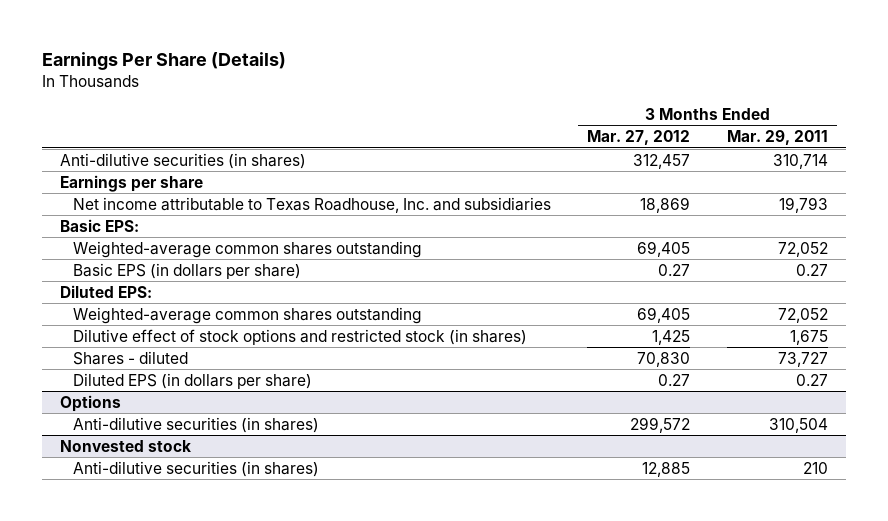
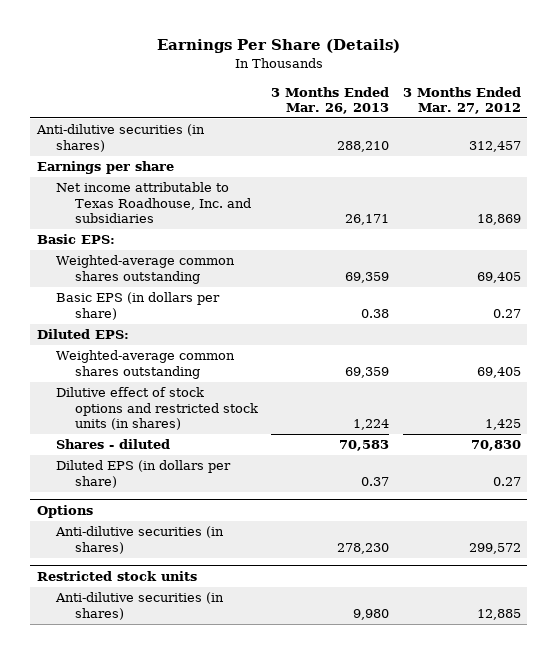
[726,130,828,146] Mar. 29, 2011 -> none
none -> [271,86,390,114] 3 Months Ended Mar. 26, 2013
[72,328,527,345] Dilutive effect of stock options and restricted stock (in shares) -> [55,387,258,431] Dilutive effect of stock options and restricted stock units (in shares)
[59,439,191,452] Nonvested stock -> none
none -> [36,571,197,582] Restricted stock units

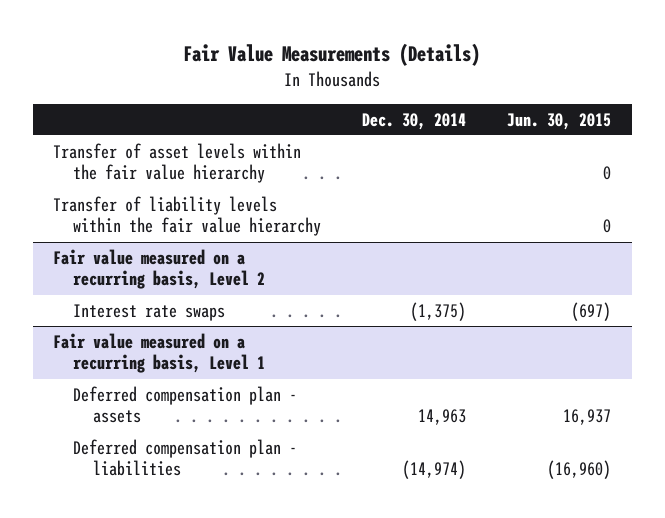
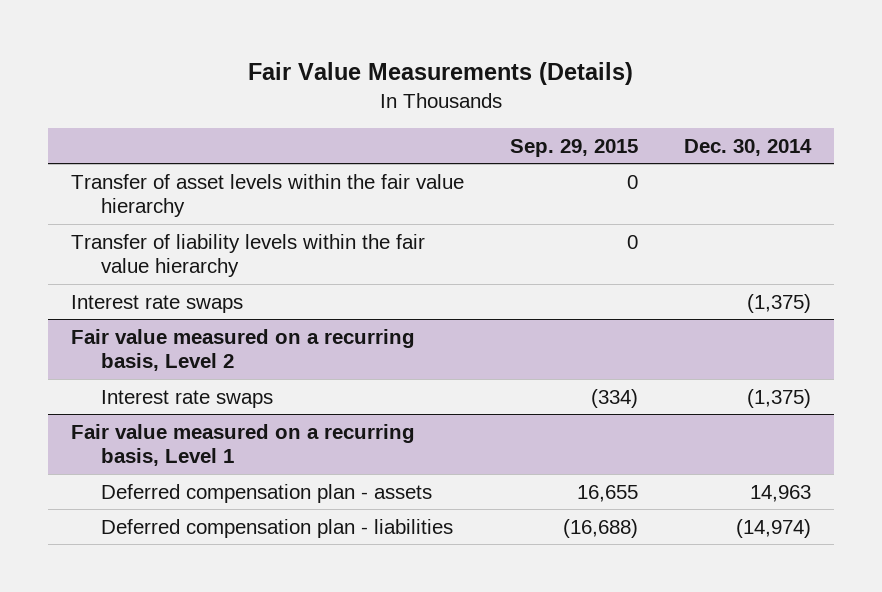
[507,112,612,130] Jun. 30, 2015 -> none
none -> [510,138,639,157] Sep. 29, 2015
none -> [71,294,244,313] Interest rate swaps

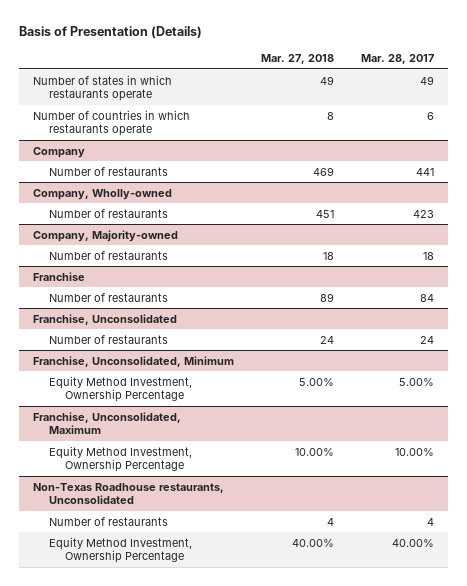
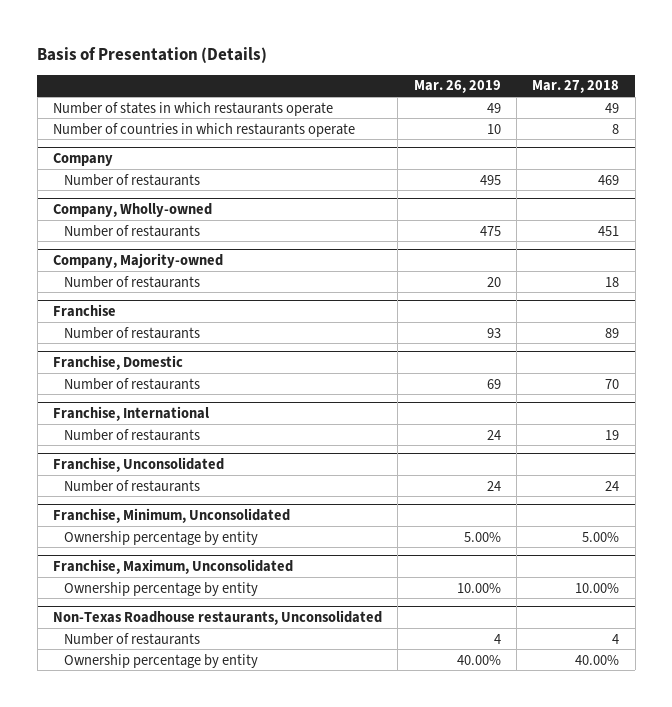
[361,53,435,64] Mar. 28, 2017 -> none
none -> [413,80,501,94] Mar. 26, 2019
none -> [52,355,183,371] Franchise, Domestic
none -> [63,377,200,390] Number of restaurants
none -> [52,406,209,422] Franchise, International
none -> [63,428,200,441] Number of restaurants
[32,355,234,367] Franchise, Unconsolidated, Minimum -> [52,508,290,524] Franchise, Minimum, Unconsolidated
[48,375,192,403] Equity Method Investment, Ownership Percentage -> [63,530,258,545] Ownership percentage by entity
[32,411,181,435] Franchise, Unconsolidated, Maximum -> [52,559,293,575] Franchise, Maximum, Unconsolidated
[48,445,192,473] Equity Method Investment, Ownership Percentage -> [63,581,258,596] Ownership percentage by entity
[48,536,192,564] Equity Method Investment, Ownership Percentage -> [63,653,258,668] Ownership percentage by entity

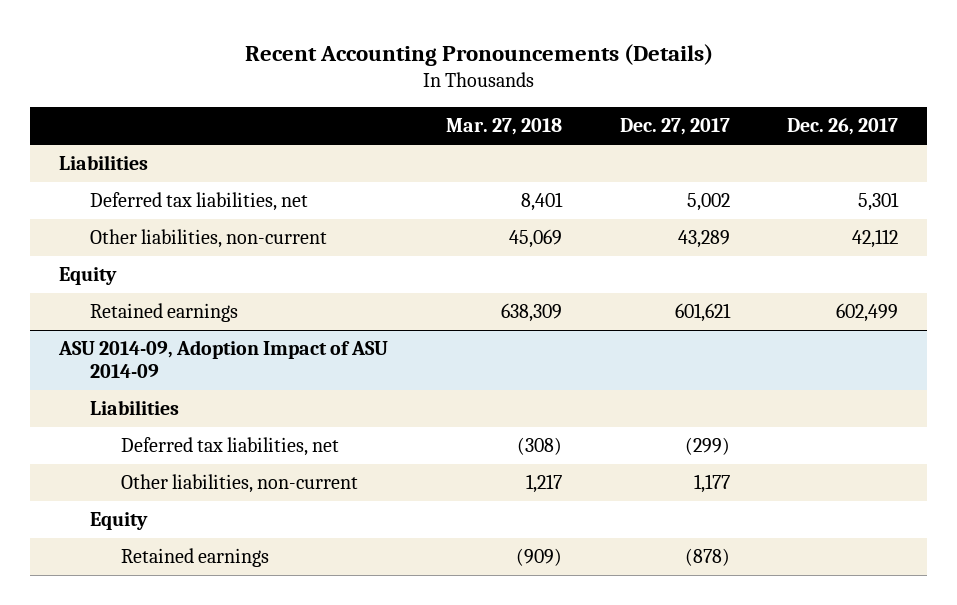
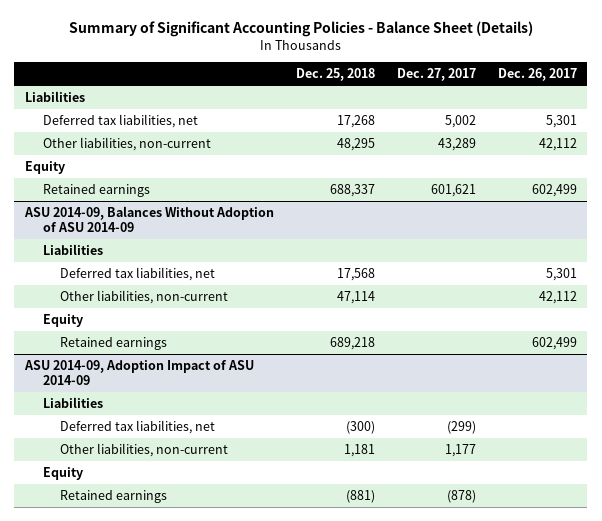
[244,43,713,66] Recent Accounting Pronouncements (Details) -> [68,21,533,38] Summary of Significant Accounting Policies - Balance Sheet (Details)
[445,118,562,136] Mar. 27, 2018 -> none
none -> [295,68,375,82] Dec. 25, 2018
none -> [24,206,275,232] ASU 2014-09, Balances Without Adoption of ASU 2014-09
none -> [42,244,103,256] Liabilities
none -> [60,267,216,282] Deferred tax liabilities, net
none -> [60,290,229,305] Other liabilities, non-current
none -> [42,314,83,328] Equity
none -> [60,337,168,351] Retained earnings

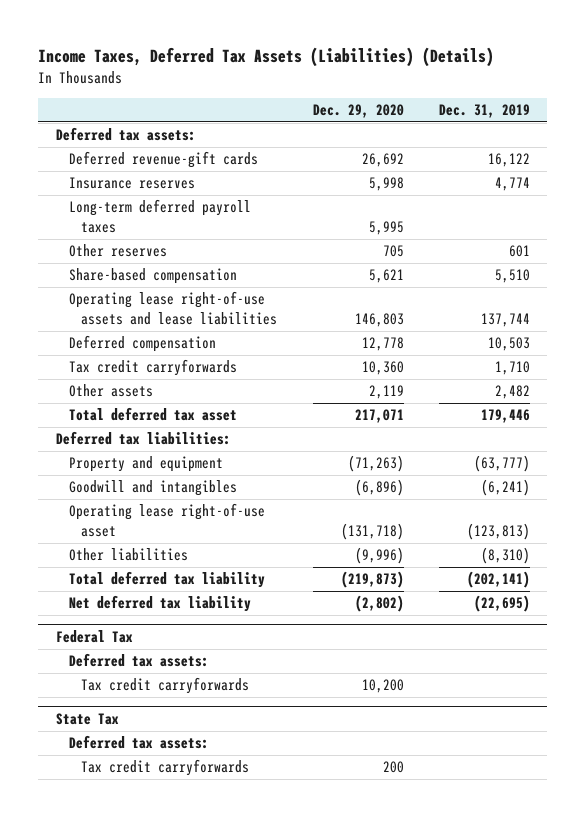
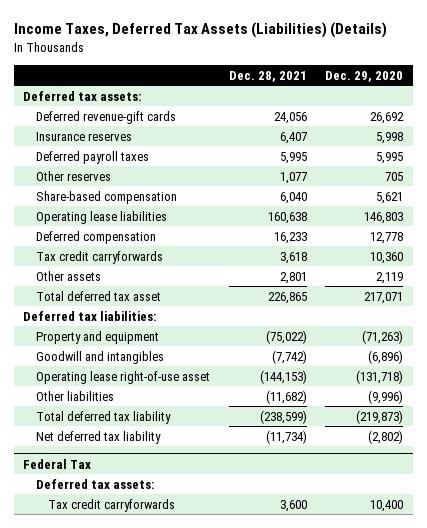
[438,104,530,119] Dec. 31, 2019 -> none
none -> [228,70,307,82] Dec. 28, 2021
[68,199,251,233] Long-term deferred payroll taxes -> [35,150,149,164] Deferred payroll taxes
[68,291,278,325] Operating lease right-of-use assets and lease liabilities -> [35,210,167,224] Operating lease liabilities
[55,713,119,726] State Tax -> none
[68,735,209,750] Deferred tax assets: -> none
[81,759,250,777] Tax credit carryforwards -> none
[361,679,404,694] 10,200 -> [370,499,404,512] 10,400

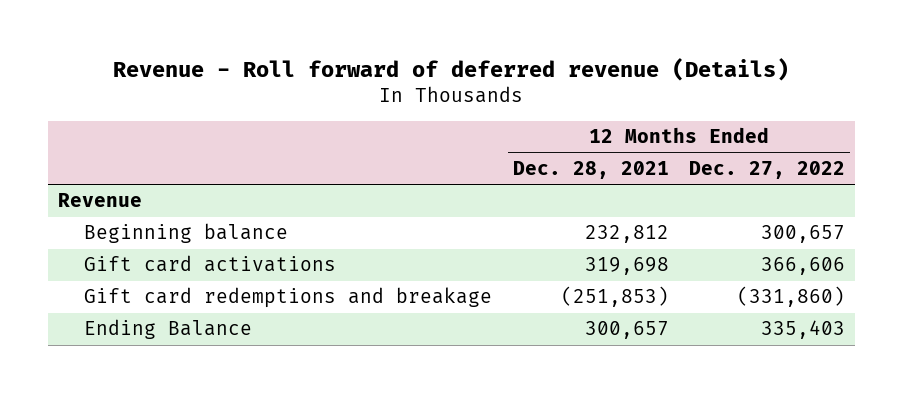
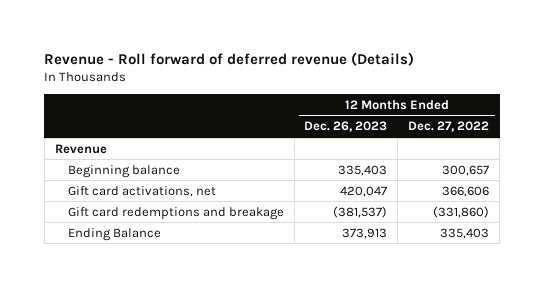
[512,161,669,180] Dec. 28, 2021 -> none
none -> [304,121,388,133] Dec. 26, 2023
[84,255,337,273] Gift card activations -> [67,185,216,197] Gift card activations, net

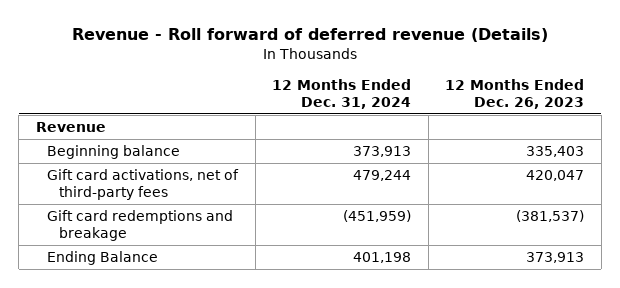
[408,121,490,133] Dec. 27, 2022 -> none
none -> [272,78,412,109] 12 Months Ended Dec. 31, 2024
[67,185,216,197] Gift card activations, net -> [47,168,240,201] Gift card activations, net of third-party fees

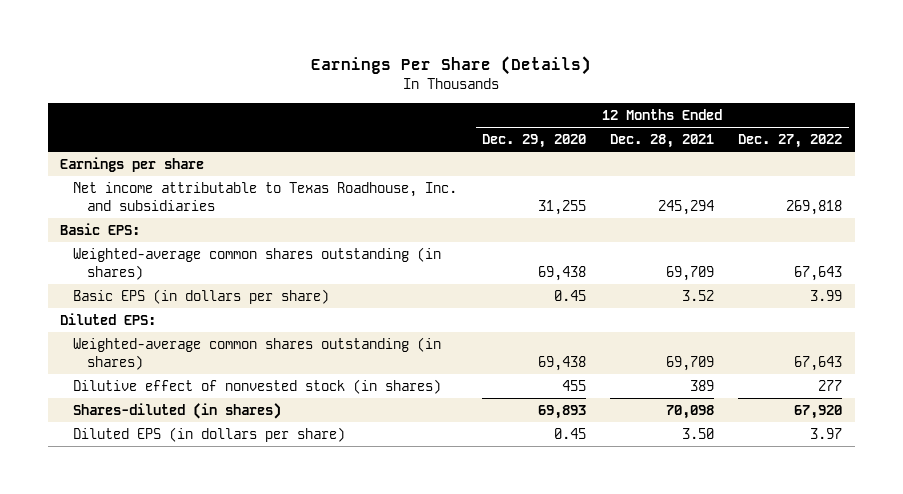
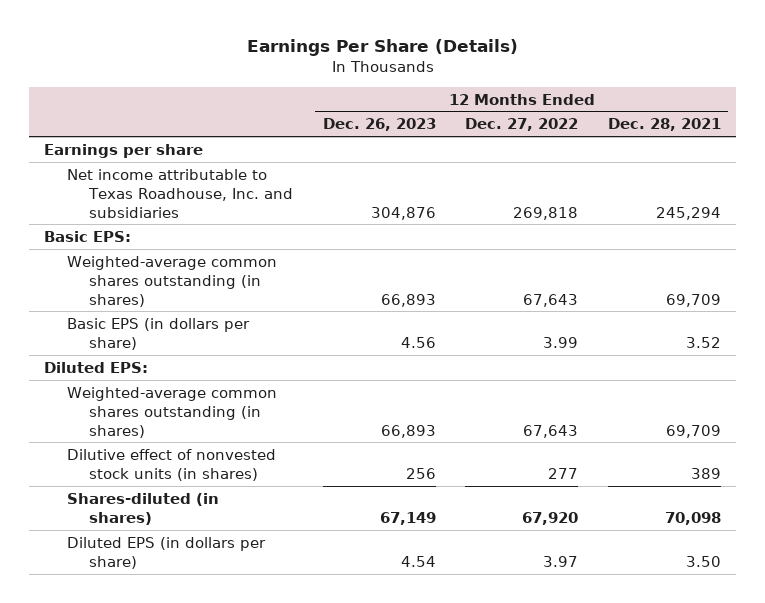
[481,134,586,149] Dec. 29, 2020 -> none
none -> [322,118,436,132] Dec. 26, 2023
[73,379,442,395] Dilutive effect of nonvested stock (in shares) -> [66,448,276,481] Dilutive effect of nonvested stock units (in shares)

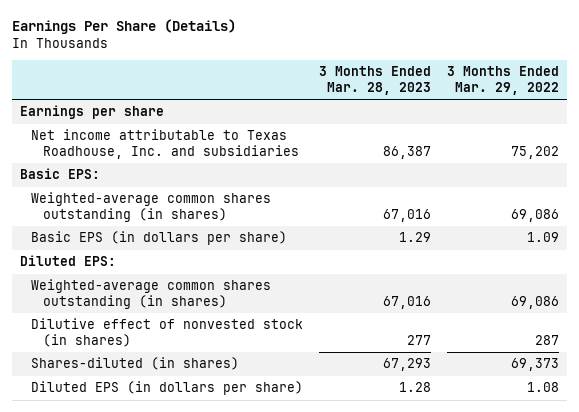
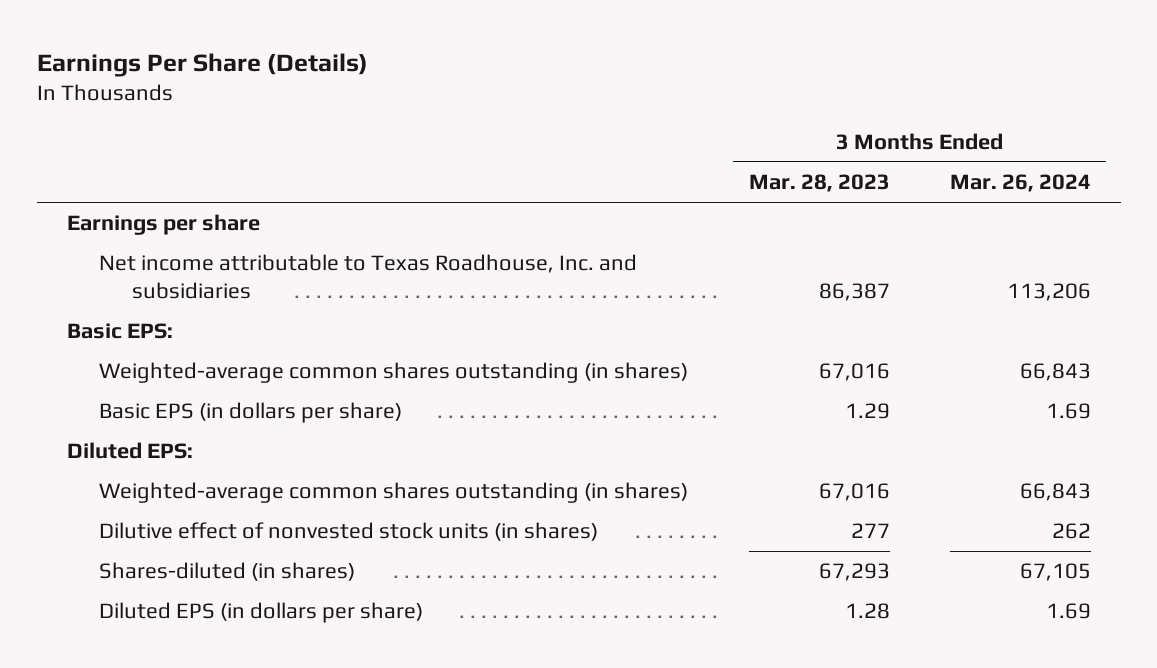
[446,66,559,96] 3 Months Ended Mar. 29, 2022 -> none
none -> [949,174,1091,193] Mar. 26, 2024
[31,318,304,348] Dilutive effect of nonvested stock (in shares) -> [99,522,599,542] Dilutive effect of nonvested stock units (in shares)

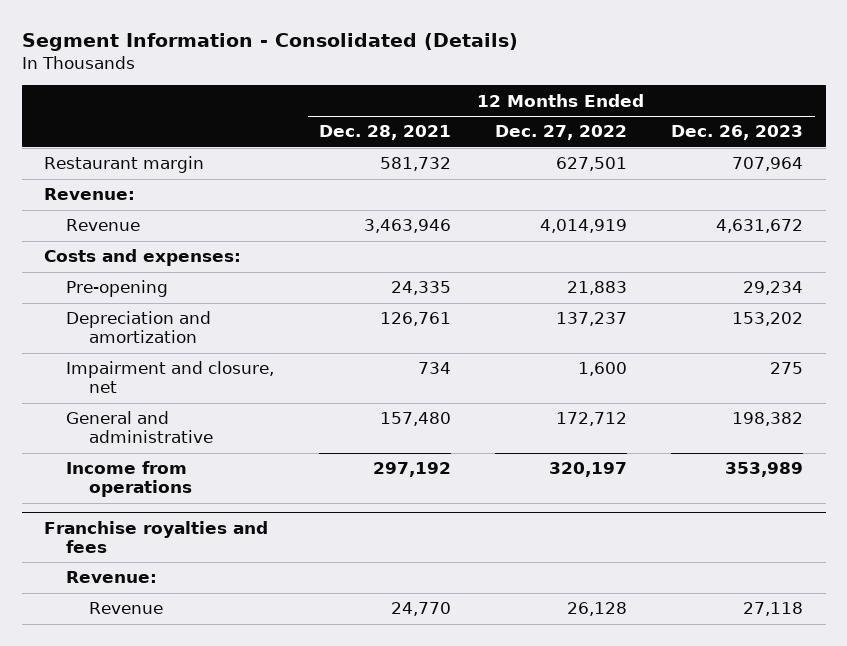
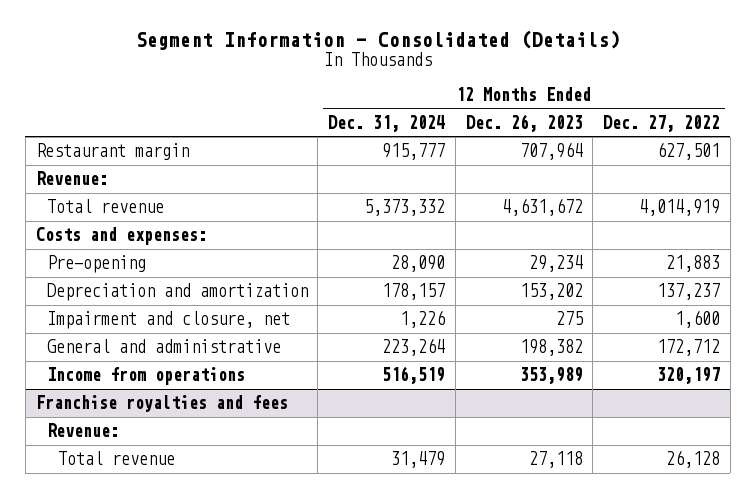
[318,125,451,141] Dec. 28, 2021 -> none
none -> [328,114,446,132] Dec. 31, 2024
[66,219,141,232] Revenue -> [46,199,164,214] Total revenue
[88,602,163,615] Revenue -> [57,451,175,466] Total revenue

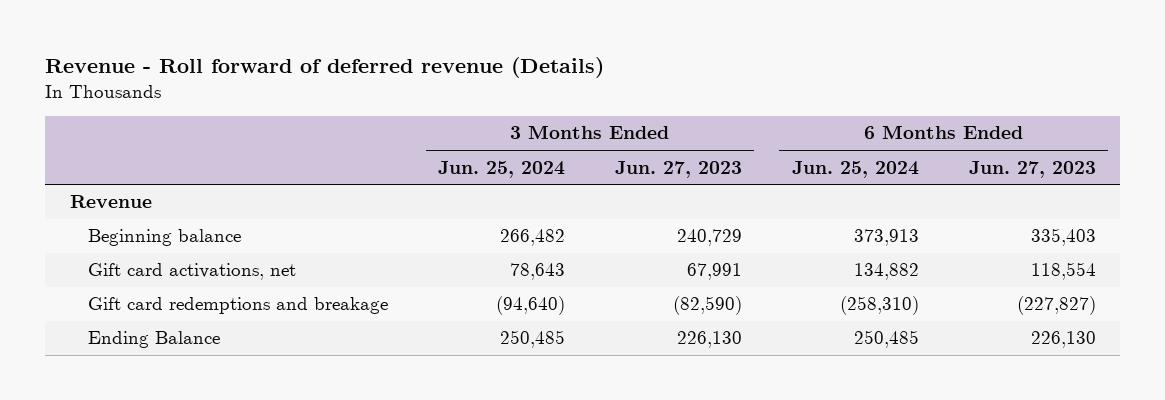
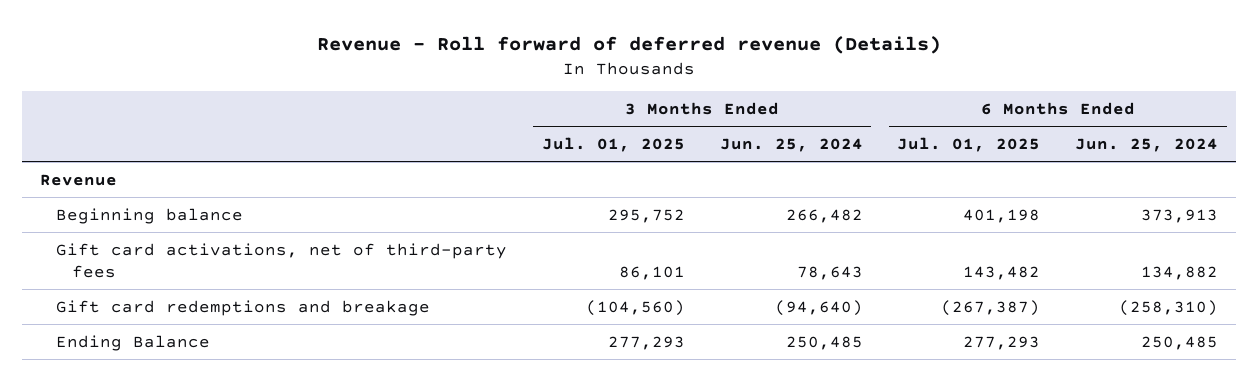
[614,160,742,178] Jun. 27, 2023 -> none
[968,160,1096,178] Jun. 27, 2023 -> none
none -> [541,136,685,152] Jul. 01, 2025
none -> [897,136,1041,152] Jul. 01, 2025
[88,263,297,281] Gift card activations, net -> [55,242,507,279] Gift card activations, net of third-party fees

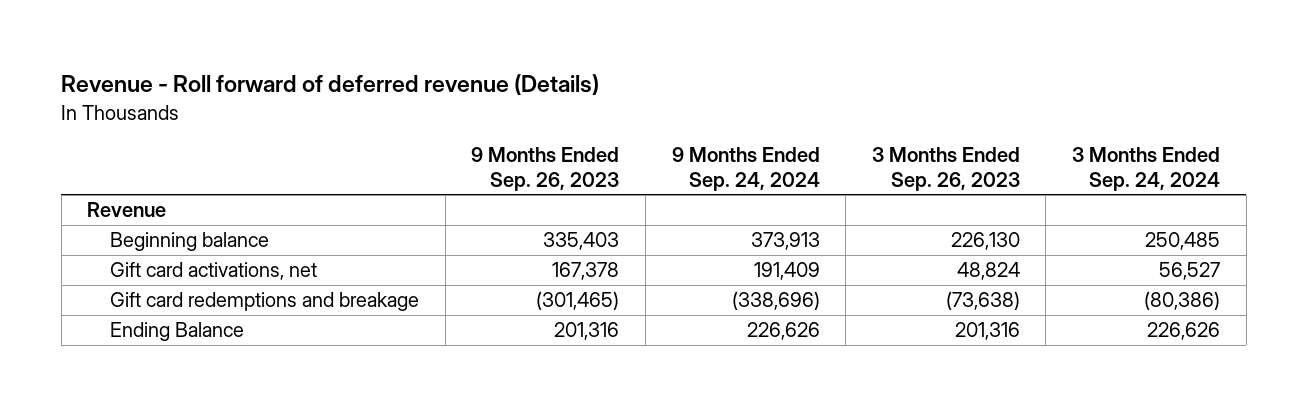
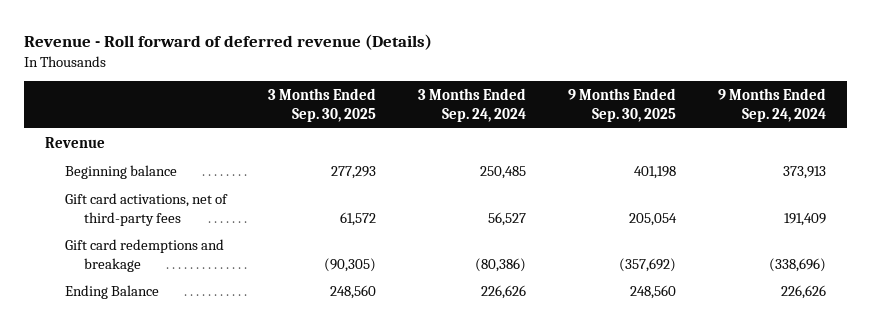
[471,147,620,191] 9 Months Ended Sep. 26, 2023 -> none
[871,147,1020,191] 3 Months Ended Sep. 26, 2023 -> none
none -> [268,88,377,122] 3 Months Ended Sep. 30, 2025
none -> [567,88,676,122] 9 Months Ended Sep. 30, 2025
[110,262,318,281] Gift card activations, net -> [64,192,228,226] Gift card activations, net of third-party fees

